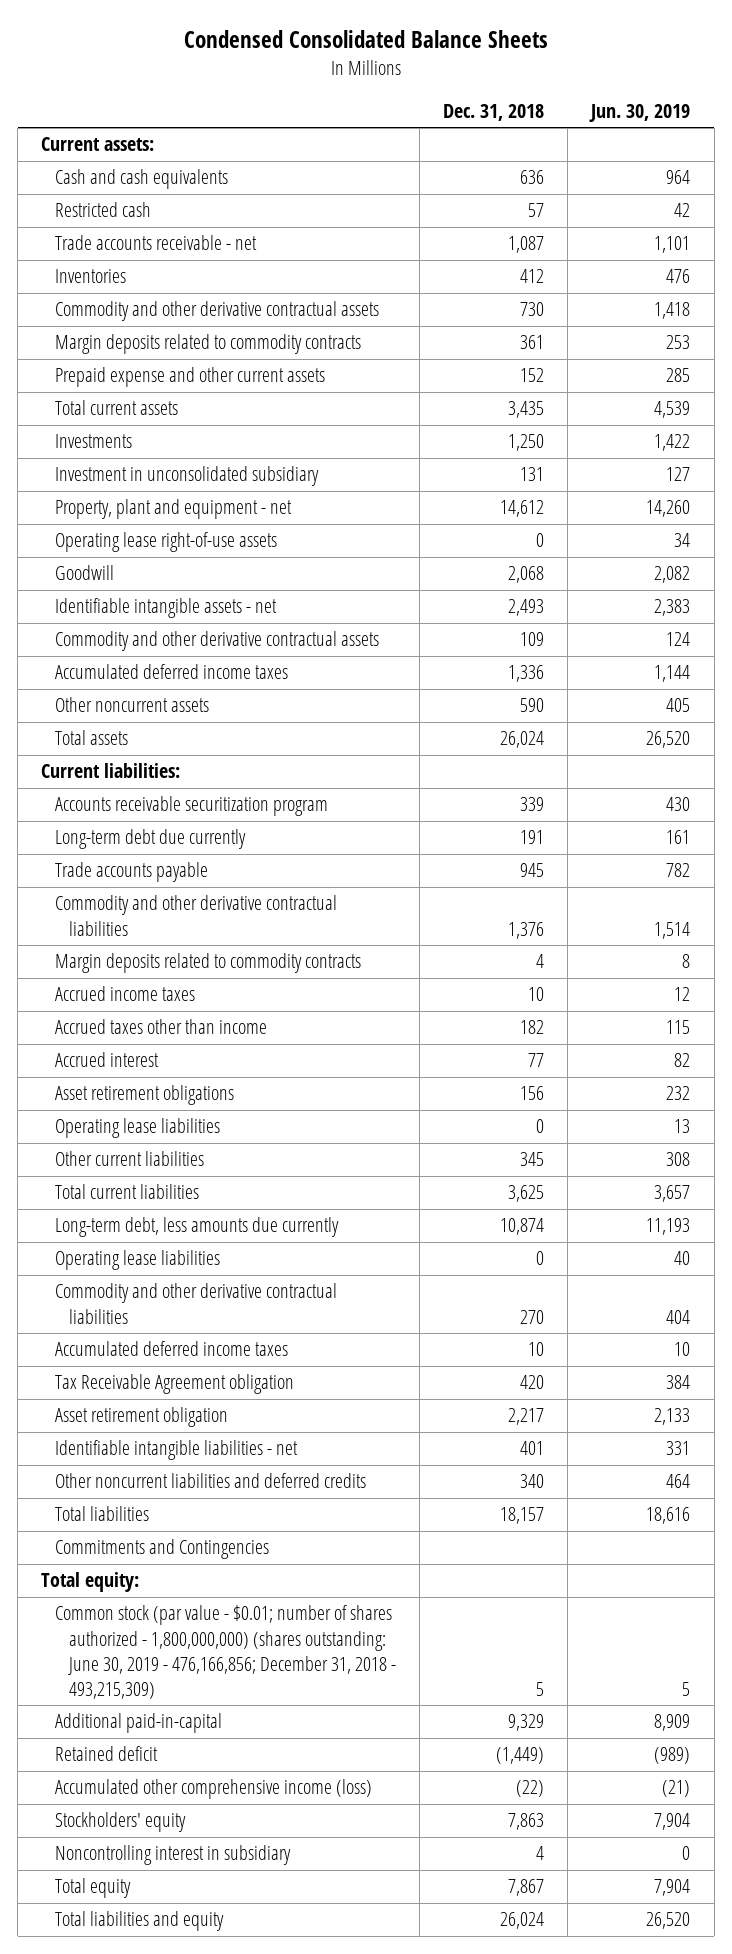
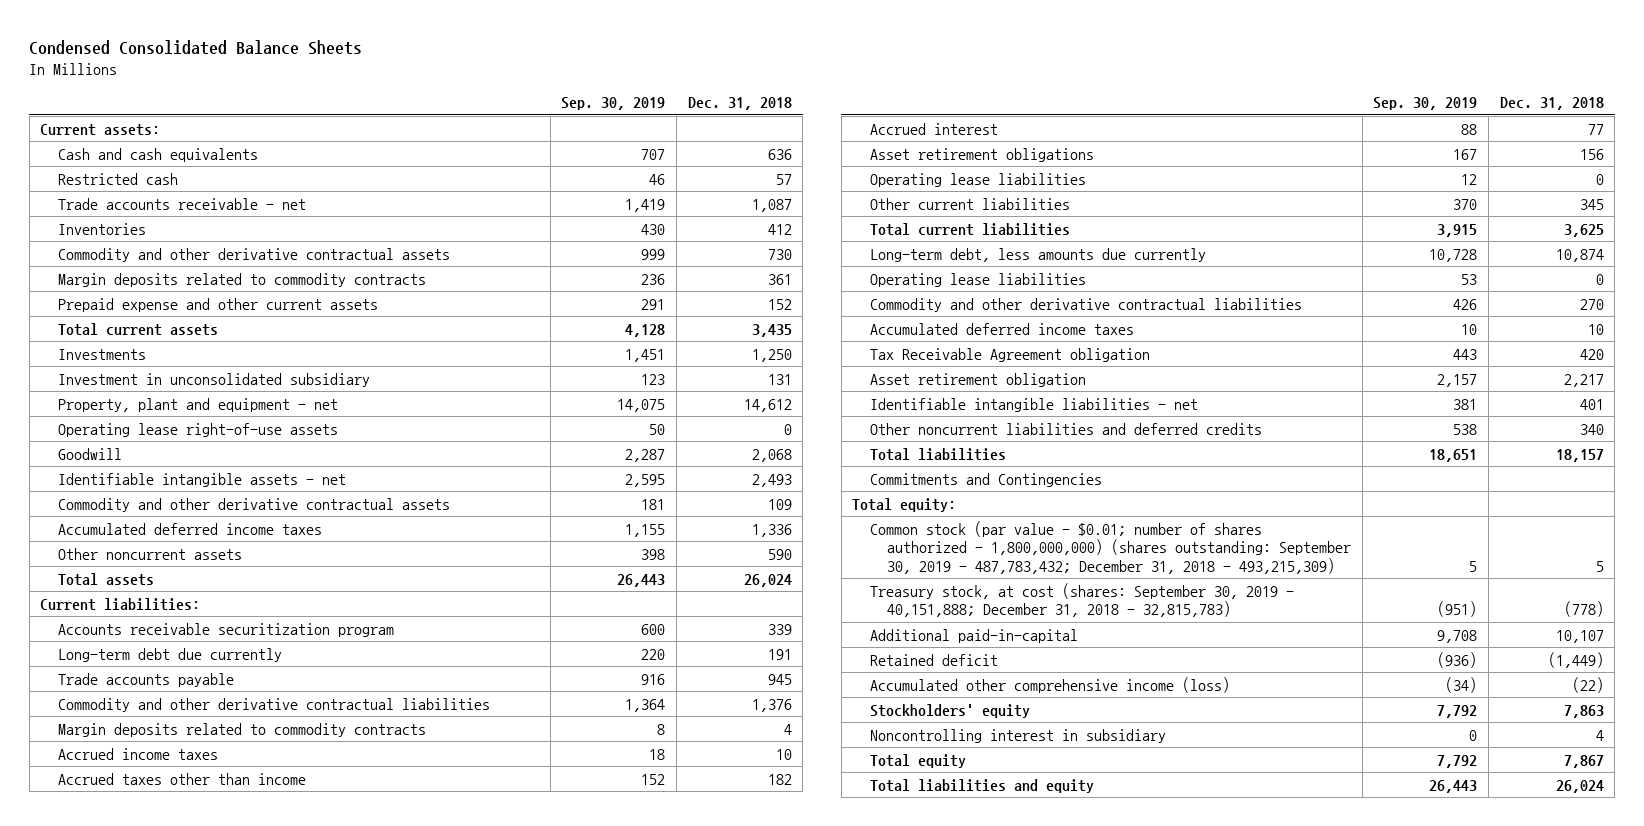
[589,103,691,122] Jun. 30, 2019 -> none
none -> [561,96,666,110] Sep. 30, 2019
[55,1605,396,1699] Common stock (par value - $0.01; number of shares authorized - 1,800,000,000) (shares outstanding: June 30, 2019 - 476,166,856; December 31, 2018 - 493,215,309) -> [869,520,1352,574] Common stock (par value - $0.01; number of shares authorized - 1,800,000,000) (shares outstanding: September 30, 2019 - 487,783,432; December 31, 2018 - 493,215,309)
none -> [869,582,1294,618] Treasury stock, at cost (shares: September 30, 2019 - 40,151,888; December 31, 2018 - 32,815,783)
[508,1714,545,1732] 9,329 -> [1555,629,1604,643] 10,107

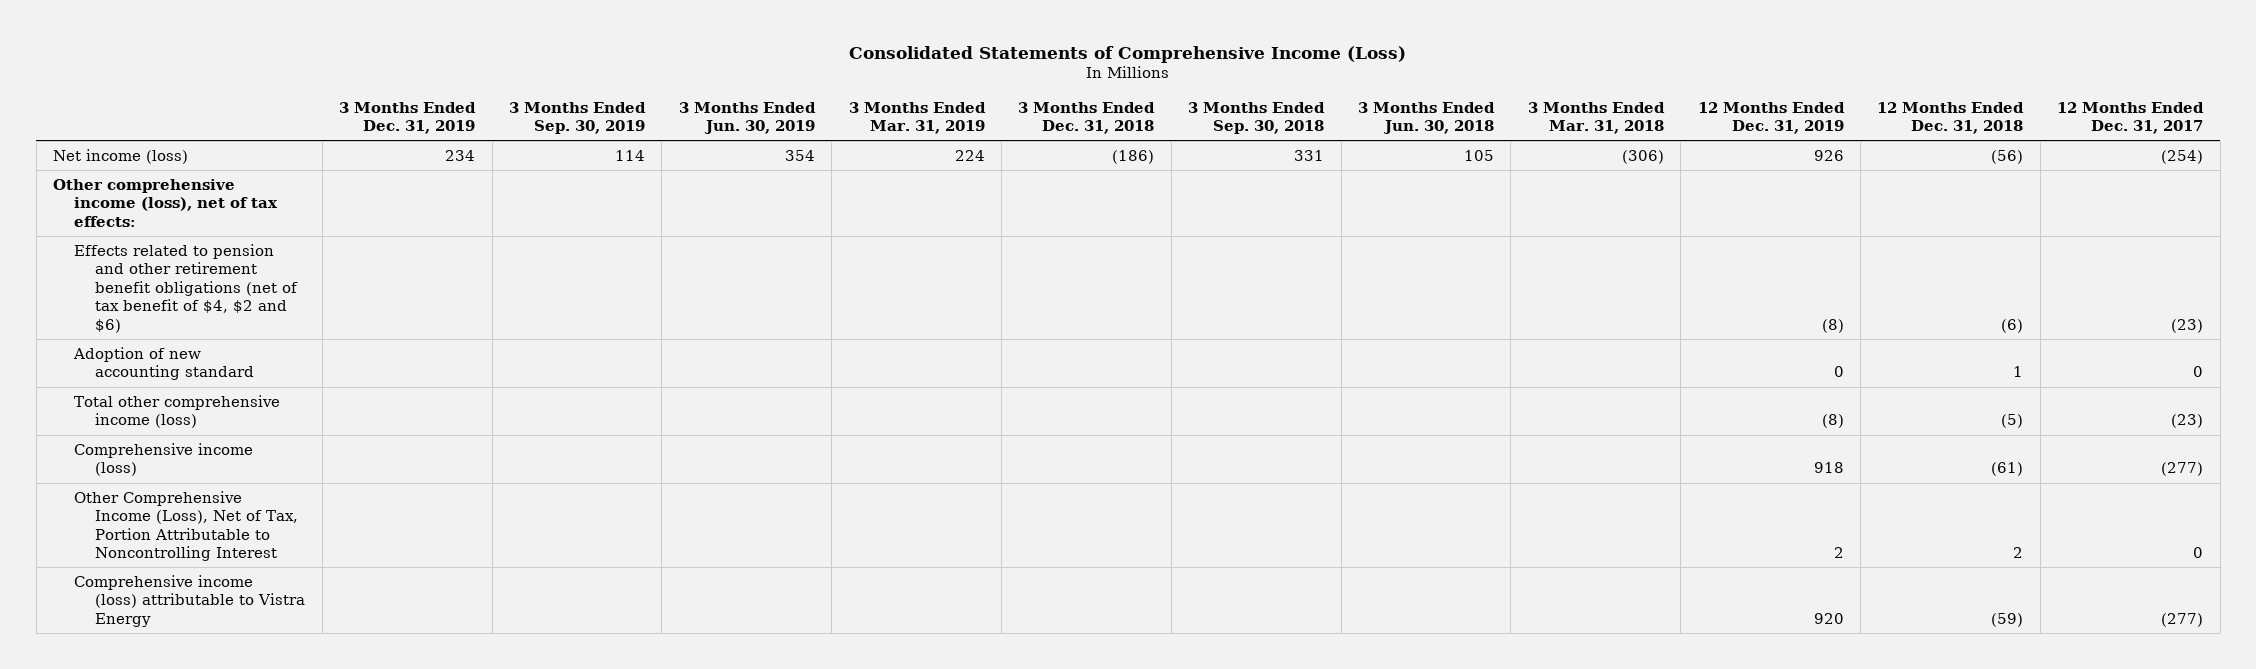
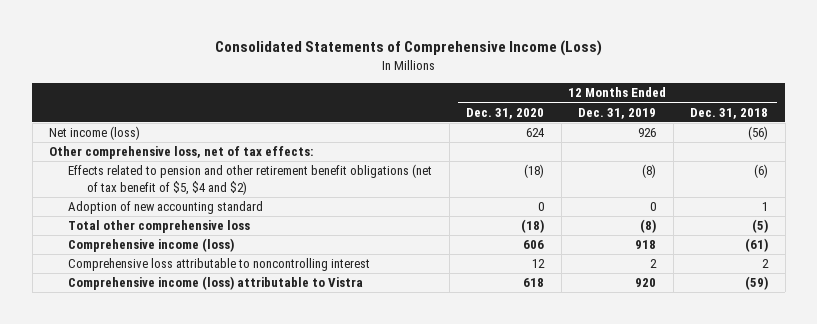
[339,101,477,135] 3 Months Ended Dec. 31, 2019 -> none
[508,101,646,135] 3 Months Ended Sep. 30, 2019 -> none
[678,101,816,135] 3 Months Ended Jun. 30, 2019 -> none
[848,101,986,135] 3 Months Ended Mar. 31, 2019 -> none
[1018,101,1156,135] 3 Months Ended Dec. 31, 2018 -> none
[1188,101,1326,135] 3 Months Ended Sep. 30, 2018 -> none
[1357,101,1495,135] 3 Months Ended Jun. 30, 2018 -> none
[1527,101,1665,135] 3 Months Ended Mar. 31, 2018 -> none
[2057,101,2205,135] 12 Months Ended Dec. 31, 2017 -> none
none -> [466,107,545,119] Dec. 31, 2020
[53,178,279,227] Other comprehensive income (loss), net of tax effects: -> [49,146,314,160] Other comprehensive loss, net of tax effects:
[74,243,299,333] Effects related to pension and other retirement benefit obligations (net of tax benefit of $4, $2 and $6) -> [68,164,433,195] Effects related to pension and other retirement benefit obligations (net of tax benefit of $5, $4 and $2)
[74,394,281,429] Total other comprehensive income (loss) -> [68,220,251,234] Total other comprehensive loss
[74,490,299,562] Other Comprehensive Income (Loss), Net of Tax, Portion Attributable to Noncontrolling Interest -> [68,258,371,272] Comprehensive loss attributable to noncontrolling interest
[74,574,306,627] Comprehensive income (loss) attributable to Vistra Energy -> [68,276,364,291] Comprehensive income (loss) attributable to Vistra

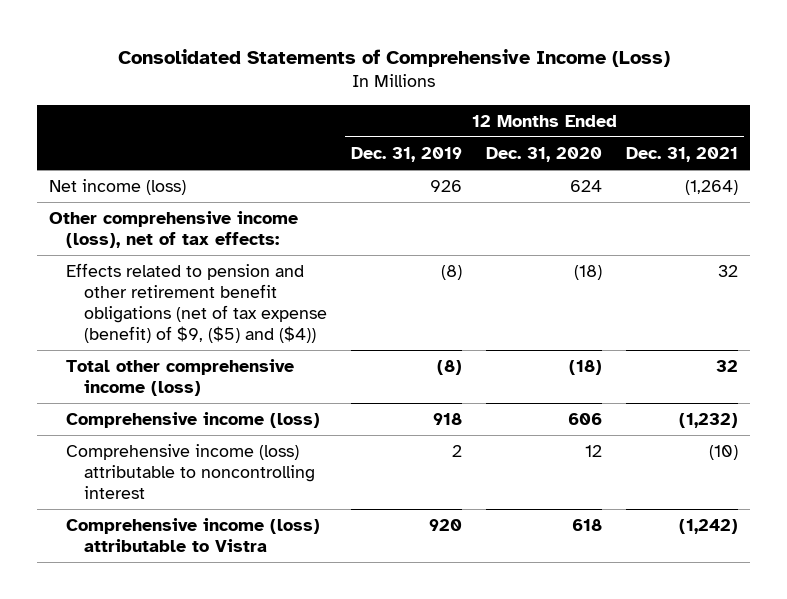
[690,107,769,119] Dec. 31, 2018 -> none
none -> [626,146,739,162] Dec. 31, 2021
[68,201,264,215] Adoption of new accounting standard -> none
[49,146,314,160] Other comprehensive loss, net of tax effects: -> [48,211,298,249] Other comprehensive income (loss), net of tax effects:
[68,164,433,195] Effects related to pension and other retirement benefit obligations (net of tax benefit of $5, $4 and $2) -> [66,263,328,344] Effects related to pension and other retirement benefit obligations (net of tax expense (benefit) of $9, ($5) and ($4))
[68,220,251,234] Total other comprehensive loss -> [66,359,295,397] Total other comprehensive income (loss)
[68,258,371,272] Comprehensive loss attributable to noncontrolling interest -> [66,444,316,500] Comprehensive income (loss) attributable to noncontrolling interest

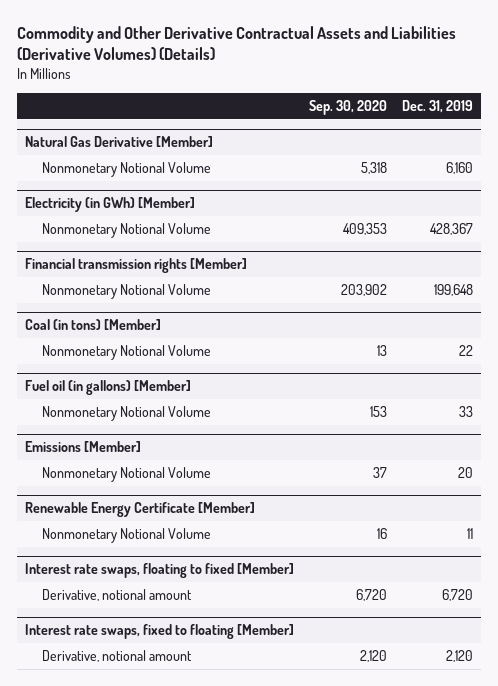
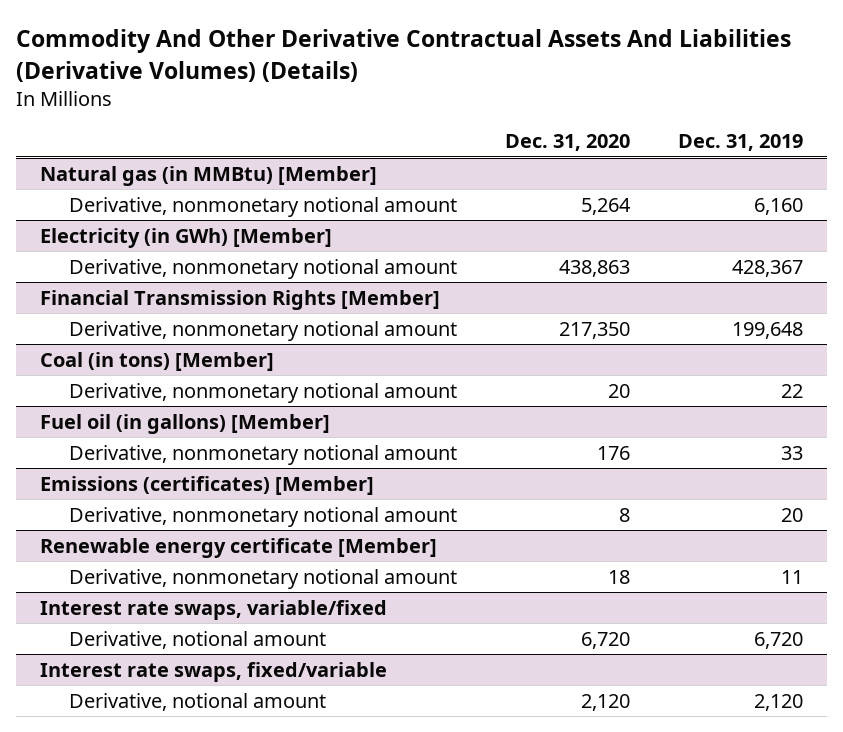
[17,25,457,61] Commodity and Other Derivative Contractual Assets and Liabilities (Derivative Volumes) (Details) -> [16,29,792,82] Commodity And Other Derivative Contractual Assets And Liabilities (Derivative Volumes) (Details)
[309,100,388,116] Sep. 30, 2020 -> none
none -> [505,134,631,152] Dec. 31, 2020
[24,135,213,147] Natural Gas Derivative [Member] -> [40,165,378,186] Natural gas (in MMBtu) [Member]
[42,161,212,177] Nonmonetary Notional Volume -> [69,196,458,217] Derivative, nonmonetary notional amount
[42,222,212,238] Nonmonetary Notional Volume -> [69,258,458,279] Derivative, nonmonetary notional amount
[24,257,247,273] Financial transmission rights [Member] -> [40,289,441,310] Financial Transmission Rights [Member]
[42,283,212,299] Nonmonetary Notional Volume -> [69,320,458,341] Derivative, nonmonetary notional amount
[42,344,212,360] Nonmonetary Notional Volume -> [69,382,458,403] Derivative, nonmonetary notional amount
[42,405,212,421] Nonmonetary Notional Volume -> [69,444,458,465] Derivative, nonmonetary notional amount
[24,440,141,452] Emissions [Member] -> [40,475,375,495] Emissions (certificates) [Member]
[42,466,212,482] Nonmonetary Notional Volume -> [69,506,458,527] Derivative, nonmonetary notional amount
[24,501,255,517] Renewable Energy Certificate [Member] -> [40,537,438,558] Renewable energy certificate [Member]
[42,527,212,543] Nonmonetary Notional Volume -> [69,568,458,589] Derivative, nonmonetary notional amount
[24,562,294,578] Interest rate swaps, floating to fixed [Member] -> [40,599,388,620] Interest rate swaps, variable/fixed
[24,623,294,639] Interest rate swaps, fixed to floating [Member] -> [40,661,388,682] Interest rate swaps, fixed/variable

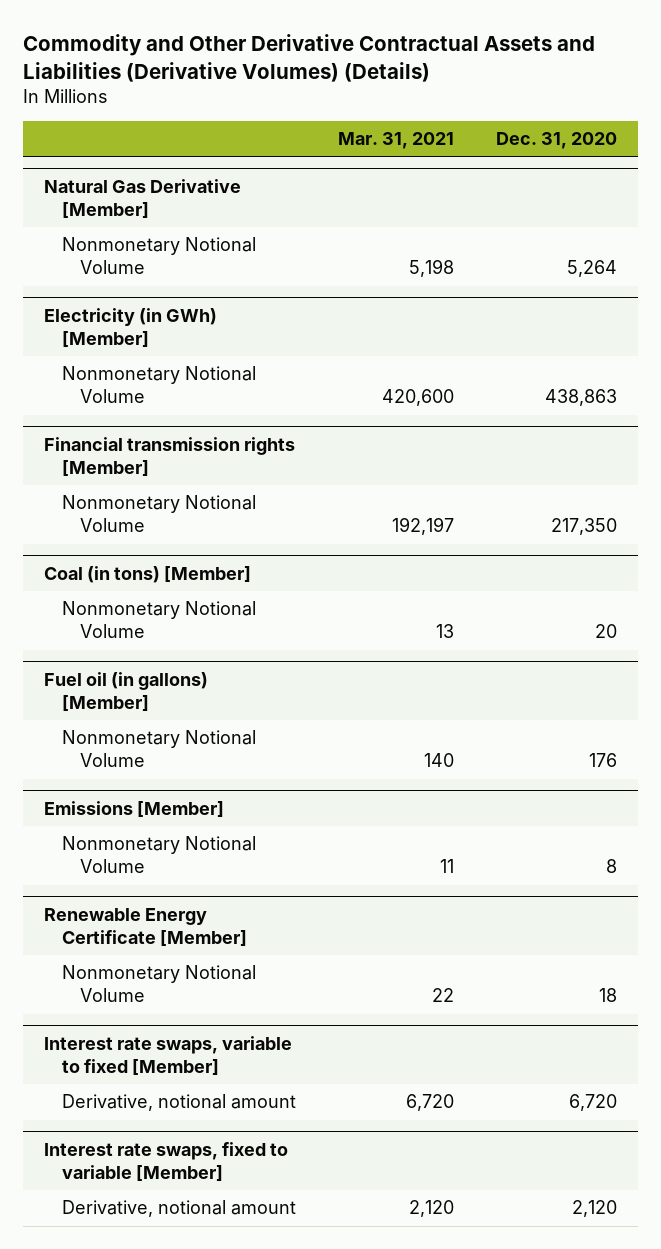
[16,29,792,82] Commodity And Other Derivative Contractual Assets And Liabilities (Derivative Volumes) (Details) -> [23,34,596,82] Commodity and Other Derivative Contractual Assets and Liabilities (Derivative Volumes) (Details)
[677,134,803,152] Dec. 31, 2019 -> none
none -> [338,131,455,149] Mar. 31, 2021
[40,165,378,186] Natural gas (in MMBtu) [Member] -> [44,178,242,219] Natural Gas Derivative [Member]
[69,196,458,217] Derivative, nonmonetary notional amount -> [62,237,257,275] Nonmonetary Notional Volume
[69,258,458,279] Derivative, nonmonetary notional amount -> [62,366,257,404] Nonmonetary Notional Volume
[40,289,441,310] Financial Transmission Rights [Member] -> [44,436,296,477] Financial transmission rights [Member]
[69,320,458,341] Derivative, nonmonetary notional amount -> [62,495,257,533] Nonmonetary Notional Volume
[69,382,458,403] Derivative, nonmonetary notional amount -> [62,601,257,639] Nonmonetary Notional Volume
[69,444,458,465] Derivative, nonmonetary notional amount -> [62,730,257,768] Nonmonetary Notional Volume
[40,475,375,495] Emissions (certificates) [Member] -> [44,800,225,818] Emissions [Member]
[69,506,458,527] Derivative, nonmonetary notional amount -> [62,836,257,874] Nonmonetary Notional Volume
[40,537,438,558] Renewable energy certificate [Member] -> [44,907,248,947] Renewable Energy Certificate [Member]
[69,568,458,589] Derivative, nonmonetary notional amount -> [62,965,257,1003] Nonmonetary Notional Volume
[40,599,388,620] Interest rate swaps, variable/fixed -> [44,1035,293,1076] Interest rate swaps, variable to fixed [Member]
[40,661,388,682] Interest rate swaps, fixed/variable -> [44,1141,289,1182] Interest rate swaps, fixed to variable [Member]

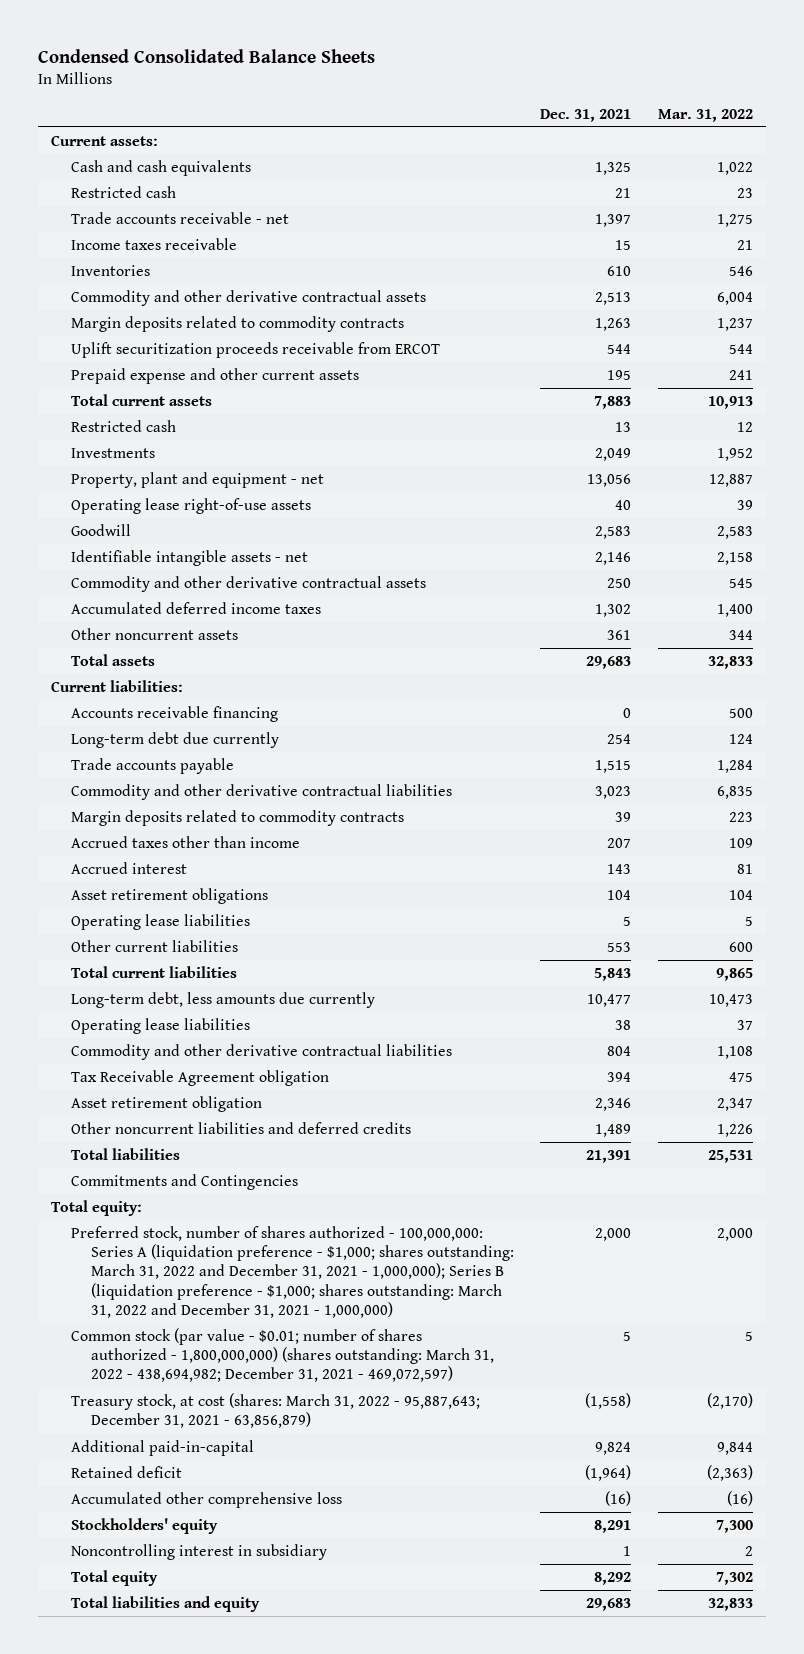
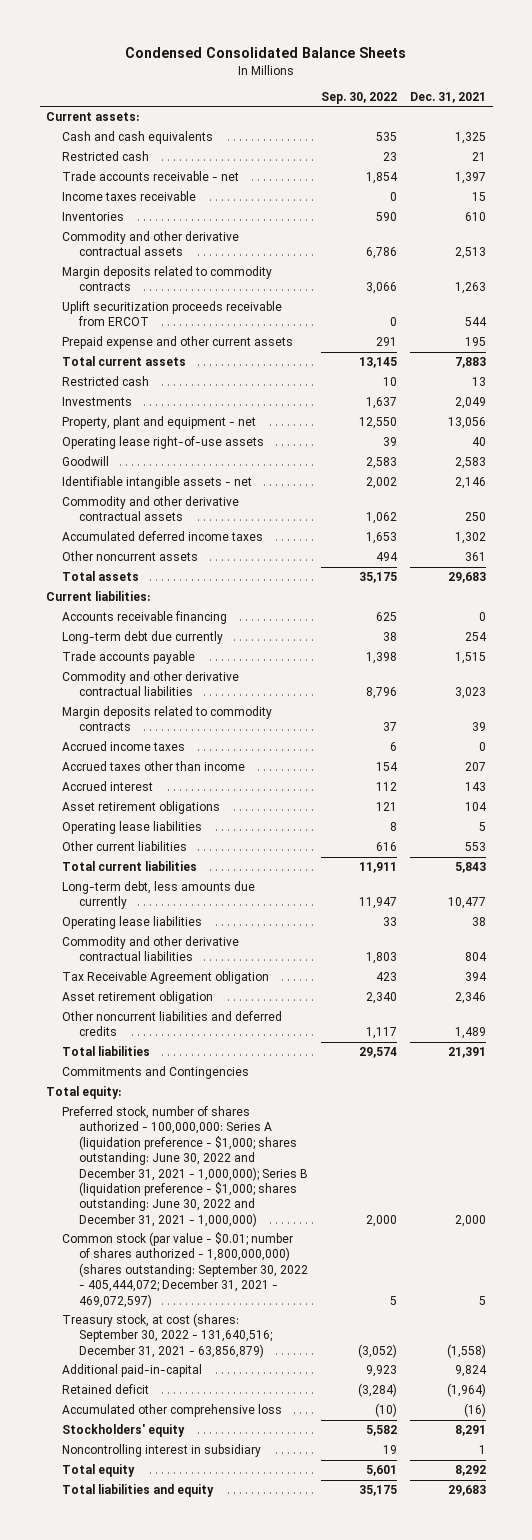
[657,108,753,122] Mar. 31, 2022 -> none
none -> [321,91,398,104] Sep. 30, 2022
none -> [62,741,186,752] Accrued income taxes
[70,1226,514,1318] Preferred stock, number of shares authorized - 100,000,000: Series A (liquidation preference - $1,000; shares outstanding: March 31, 2022 and December 31, 2021 - 1,000,000); Series B (liquidation preference - $1,000; shares outstanding: March 31, 2022 and December 31, 2021 - 1,000,000) -> [62,1106,308,1227] Preferred stock, number of shares authorized - 100,000,000: Series A (liquidation preference - $1,000; shares outstanding: June 30, 2022 and December 31, 2021 - 1,000,000); Series B (liquidation preference - $1,000; shares outstanding: June 30, 2022 and December 31, 2021 - 1,000,000)
[70,1328,494,1383] Common stock (par value - $0.01; number of shares authorized - 1,800,000,000) (shares outstanding: March 31, 2022 - 438,694,982; December 31, 2021 - 469,072,597) -> [62,1232,308,1308] Common stock (par value - $0.01; number of shares authorized - 1,800,000,000) (shares outstanding: September 30, 2022 - 405,444,072; December 31, 2021 - 469,072,597)
[70,1393,480,1429] Treasury stock, at cost (shares: March 31, 2022 - 95,887,643; December 31, 2021 - 63,856,879) -> [62,1313,272,1358] Treasury stock, at cost (shares: September 30, 2022 - 131,640,516; December 31, 2021 - 63,856,879)

